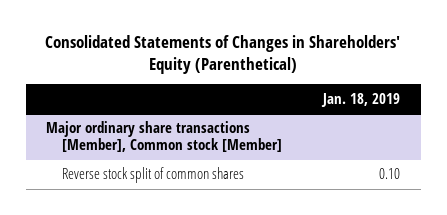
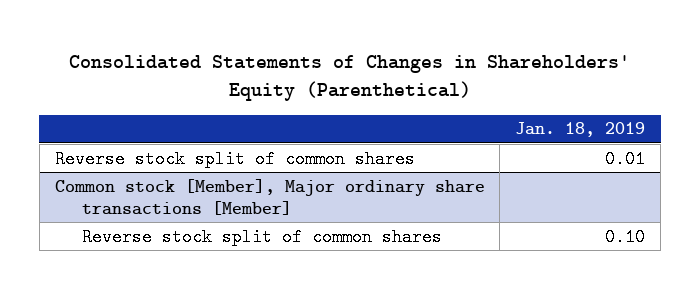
none -> [54,149,415,168] Reverse stock split of common shares
[46,121,282,153] Major ordinary share transactions [Member], Common stock [Member] -> [54,178,485,215] Common stock [Member], Major ordinary share transactions [Member]

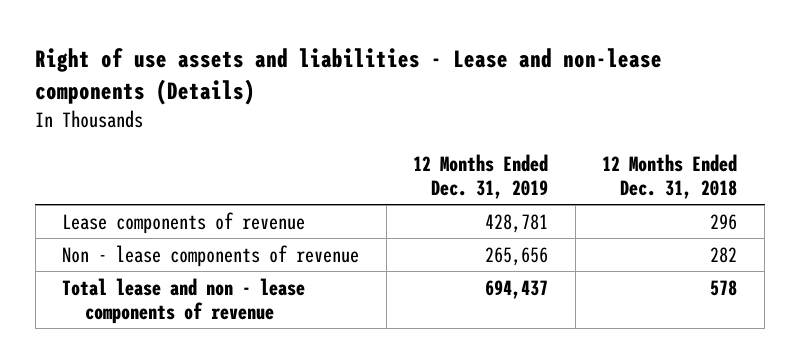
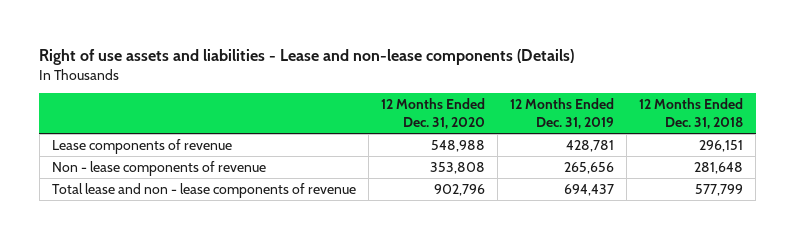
none -> [380,98,485,130] 12 Months Ended Dec. 31, 2020
[710,213,738,230] 296 -> [699,140,744,153] 296,151
[710,246,738,263] 282 -> [694,162,744,175] 281,648
[710,279,738,296] 578 -> [695,184,744,197] 577,799

